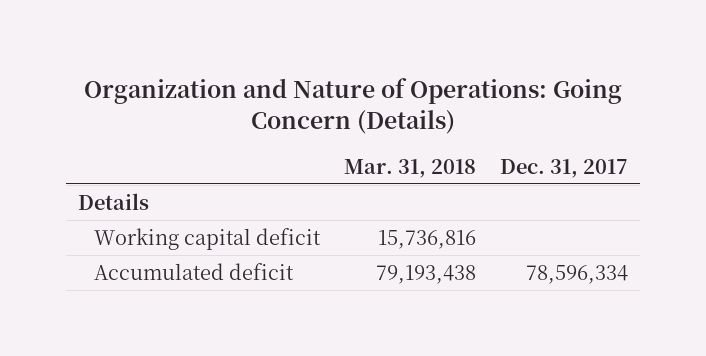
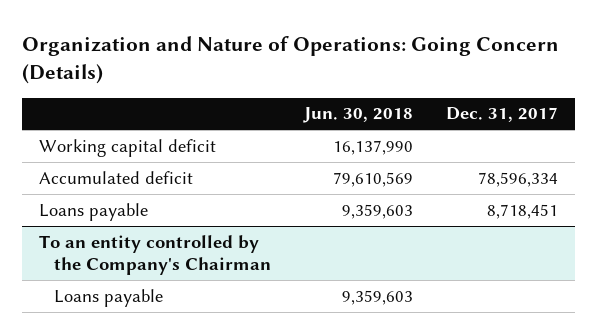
[343,158,476,178] Mar. 31, 2018 -> none
none -> [303,107,414,124] Jun. 30, 2018
[78,192,150,210] Details -> none
none -> [38,202,148,221] Loans payable
none -> [38,234,272,275] To an entity controlled by the Company's Chairman
none -> [54,288,164,307] Loans payable

